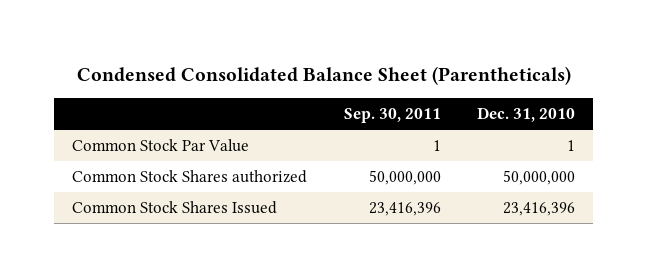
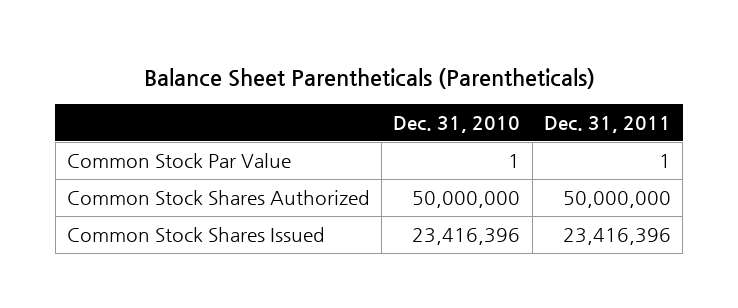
[76,65,571,85] Condensed Consolidated Balance Sheet (Parentheticals) -> [143,67,595,89] Balance Sheet Parentheticals (Parentheticals)
[343,108,441,124] Sep. 30, 2011 -> none
none -> [543,116,671,134] Dec. 31, 2011
[72,170,308,184] Common Stock Shares authorized -> [66,190,370,206] Common Stock Shares Authorized

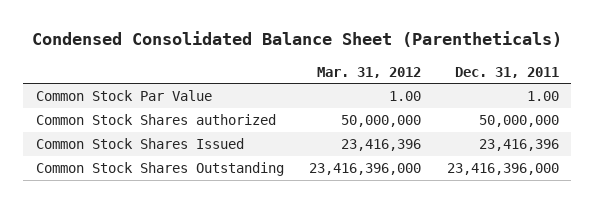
[143,67,595,89] Balance Sheet Parentheticals (Parentheticals) -> [32,31,563,48] Condensed Consolidated Balance Sheet (Parentheticals)
[393,116,521,134] Dec. 31, 2010 -> none
none -> [317,66,422,78] Mar. 31, 2012
[658,154,671,169] 1 -> [526,91,559,102] 1.00
[66,190,370,206] Common Stock Shares Authorized -> [35,114,276,126] Common Stock Shares authorized
none -> [35,162,284,177] Common Stock Shares Outstanding

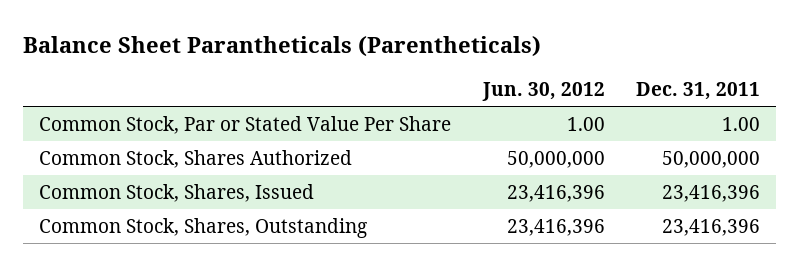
[32,31,563,48] Condensed Consolidated Balance Sheet (Parentheticals) -> [23,35,542,57] Balance Sheet Parantheticals (Parentheticals)
[317,66,422,78] Mar. 31, 2012 -> none
none -> [481,81,605,101] Jun. 30, 2012
[35,90,212,102] Common Stock Par Value -> [39,115,452,134] Common Stock, Par or Stated Value Per Share
[35,114,276,126] Common Stock Shares authorized -> [39,149,353,168] Common Stock, Shares Authorized
[35,138,244,150] Common Stock Shares Issued -> [39,183,315,202] Common Stock, Shares, Issued
[35,162,284,177] Common Stock Shares Outstanding -> [39,217,368,238] Common Stock, Shares, Outstanding
[446,163,559,176] 23,416,396,000 -> [662,218,761,236] 23,416,396

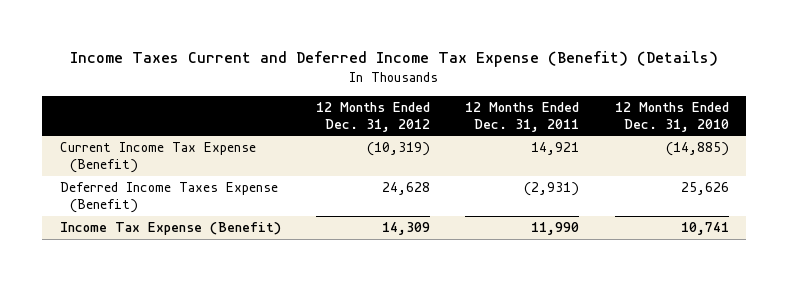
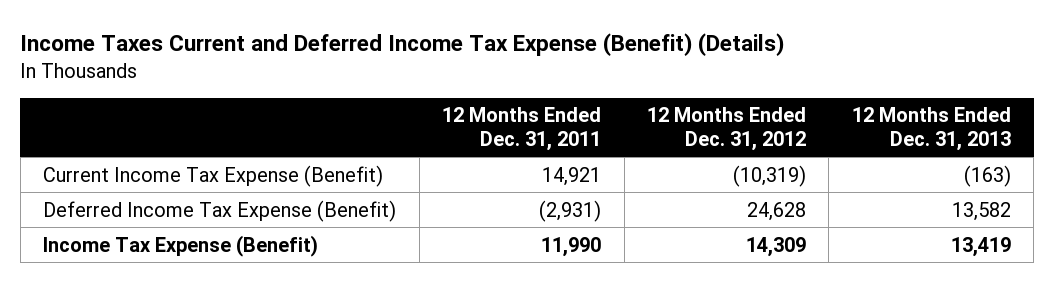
[614,101,729,132] 12 Months Ended Dec. 31, 2010 -> none
none -> [851,107,1011,151] 12 Months Ended Dec. 31, 2013
[59,182,278,214] Deferred Income Taxes Expense (Benefit) -> [43,199,397,222] Deferred Income Tax Expense (Benefit)

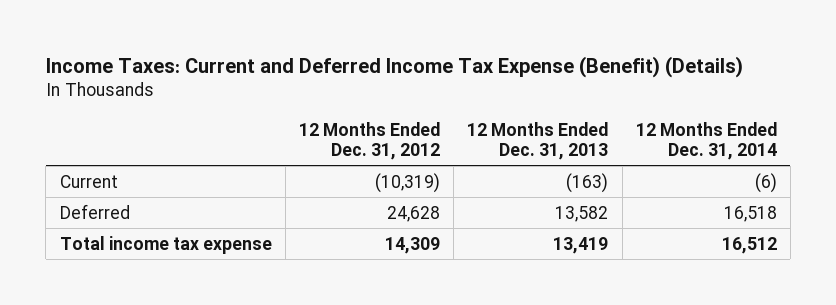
[20,33,785,57] Income Taxes Current and Deferred Income Tax Expense (Benefit) (Details) -> [45,55,743,78] Income Taxes: Current and Deferred Income Tax Expense (Benefit) (Details)
[442,107,602,151] 12 Months Ended Dec. 31, 2011 -> none
none -> [635,121,777,160] 12 Months Ended Dec. 31, 2014
[43,164,384,187] Current Income Tax Expense (Benefit) -> [59,174,118,188] Current
[43,199,397,222] Deferred Income Tax Expense (Benefit) -> [59,203,130,219] Deferred
[43,234,319,257] Income Tax Expense (Benefit) -> [59,235,272,254] Total income tax expense

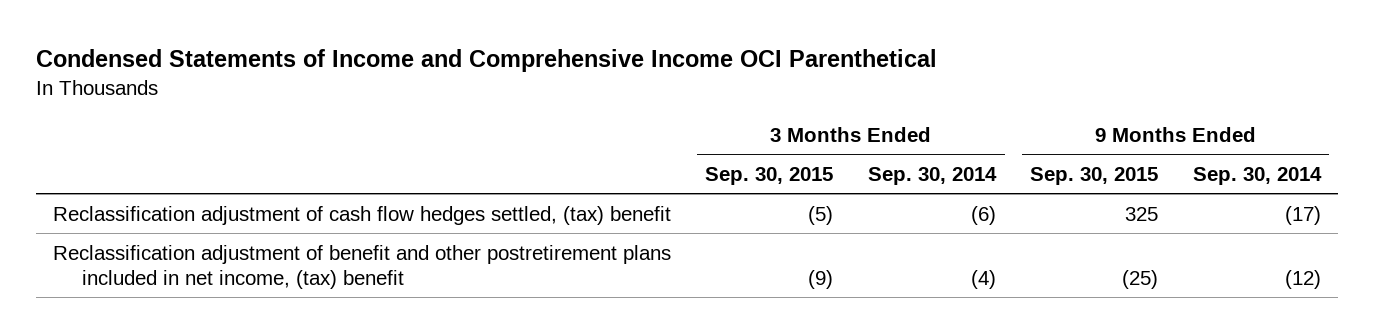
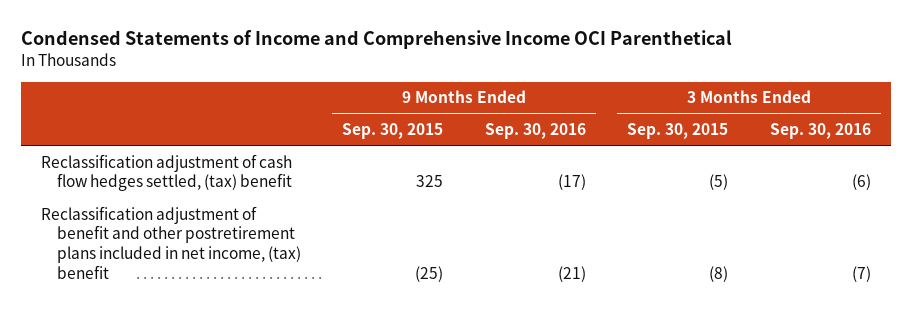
[867,166,997,185] Sep. 30, 2014 -> none
[1192,166,1322,185] Sep. 30, 2014 -> none
none -> [484,123,586,140] Sep. 30, 2016
none -> [769,123,871,140] Sep. 30, 2016
[808,269,834,289] (9) -> [709,265,729,282] (8)

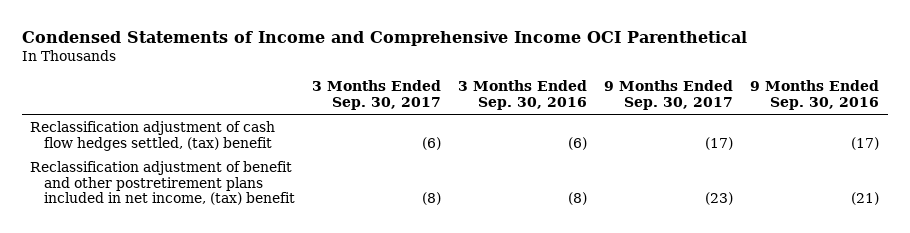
[342,123,444,140] Sep. 30, 2015 -> none
[627,123,729,140] Sep. 30, 2015 -> none
none -> [312,80,442,110] 3 Months Ended Sep. 30, 2017
none -> [604,80,734,110] 9 Months Ended Sep. 30, 2017
[851,265,871,282] (7) -> [568,192,588,206] (8)

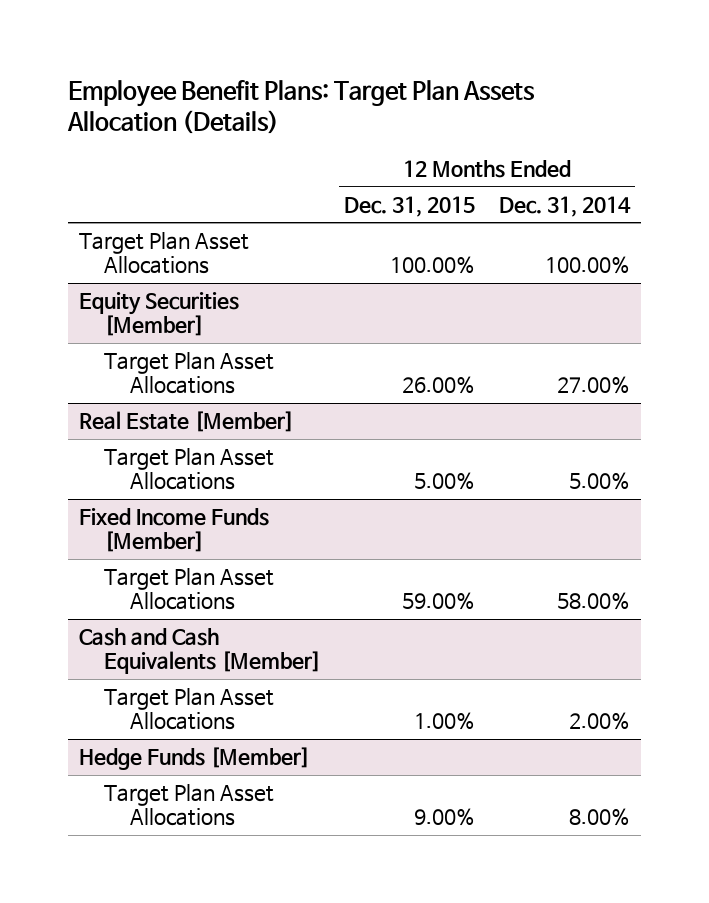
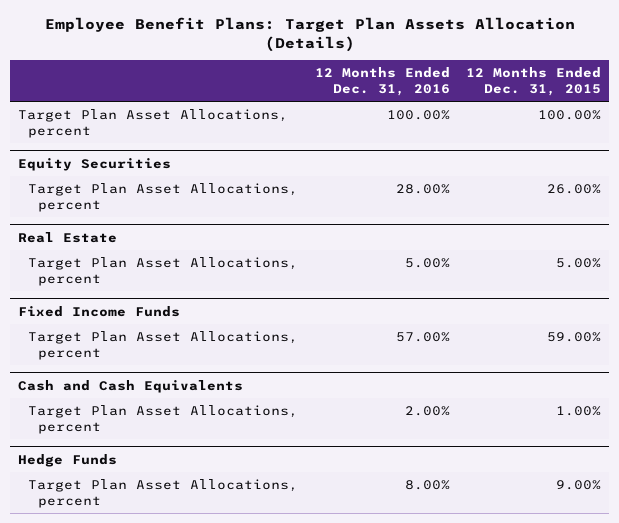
[498,195,631,217] Dec. 31, 2014 -> none
none -> [314,67,450,97] 12 Months Ended Dec. 31, 2016
[79,232,250,275] Target Plan Asset Allocations -> [18,108,289,138] Target Plan Asset Allocations, percent
[79,292,240,337] Equity Securities [Member] -> [18,157,172,171] Equity Securities
[104,352,275,395] Target Plan Asset Allocations -> [28,182,299,212] Target Plan Asset Allocations, percent
[79,411,295,433] Real Estate [Member] -> [18,231,118,243] Real Estate
[104,448,275,491] Target Plan Asset Allocations -> [28,256,299,286] Target Plan Asset Allocations, percent
[79,508,270,553] Fixed Income Funds [Member] -> [18,305,181,317] Fixed Income Funds
[104,568,275,611] Target Plan Asset Allocations -> [28,330,299,360] Target Plan Asset Allocations, percent
[79,628,322,675] Cash and Cash Equivalents [Member] -> [18,379,244,393] Cash and Cash Equivalents
[104,688,275,731] Target Plan Asset Allocations -> [28,404,299,434] Target Plan Asset Allocations, percent
[79,747,311,771] Hedge Funds [Member] -> [18,453,118,467] Hedge Funds
[104,784,275,827] Target Plan Asset Allocations -> [28,478,299,508] Target Plan Asset Allocations, percent

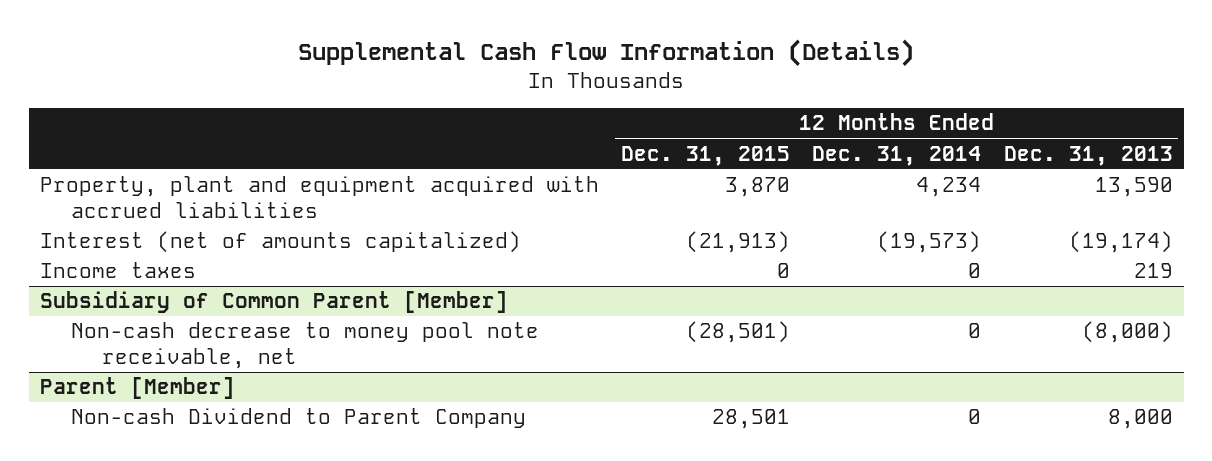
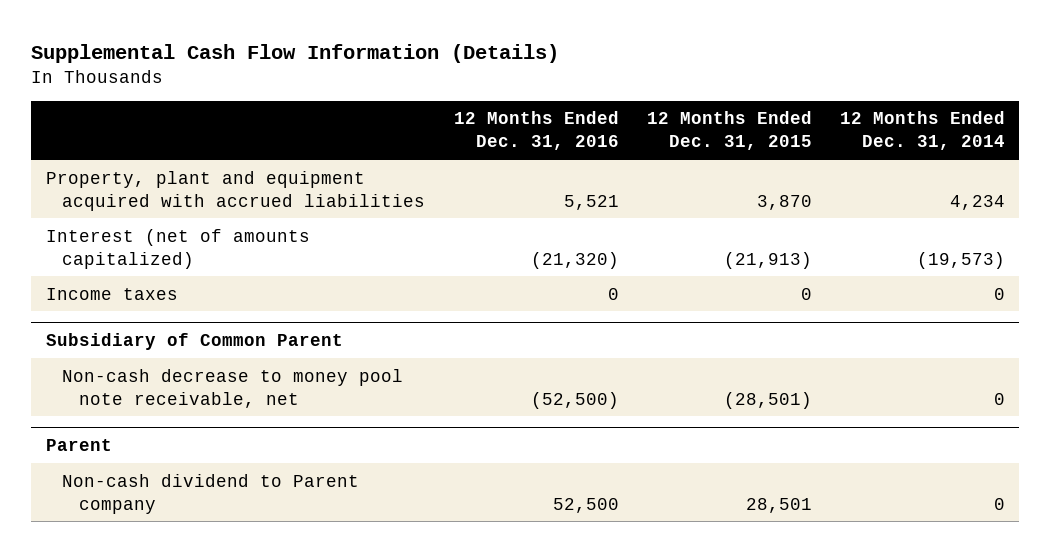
[1003,145,1173,166] Dec. 31, 2013 -> none
none -> [453,111,619,151] 12 Months Ended Dec. 31, 2016
[39,291,508,314] Subsidiary of Common Parent [Member] -> [45,333,343,351] Subsidiary of Common Parent
[39,377,235,400] Parent [Member] -> [45,439,112,452] Parent
[70,408,526,429] Non-cash Dividend to Parent Company -> [62,473,360,514] Non-cash dividend to Parent company

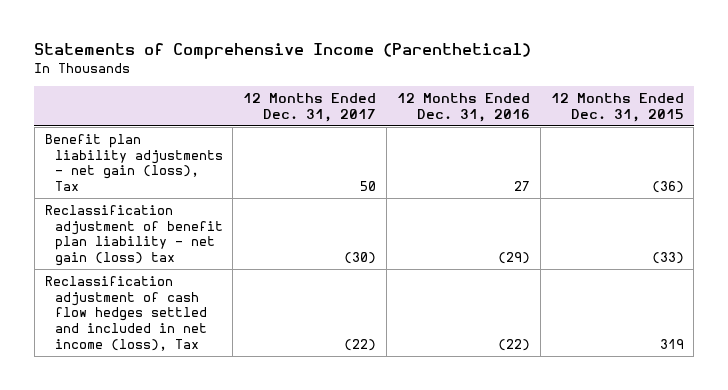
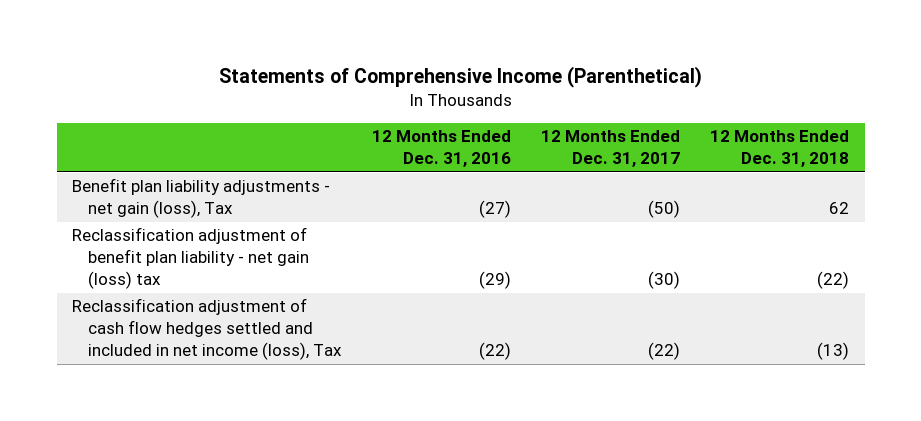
[550,93,684,122] 12 Months Ended Dec. 31, 2015 -> none
none -> [710,130,850,168] 12 Months Ended Dec. 31, 2018
[360,181,377,192] 50 -> [648,200,681,219] (50)
[513,181,530,192] 27 -> [478,200,511,219] (27)

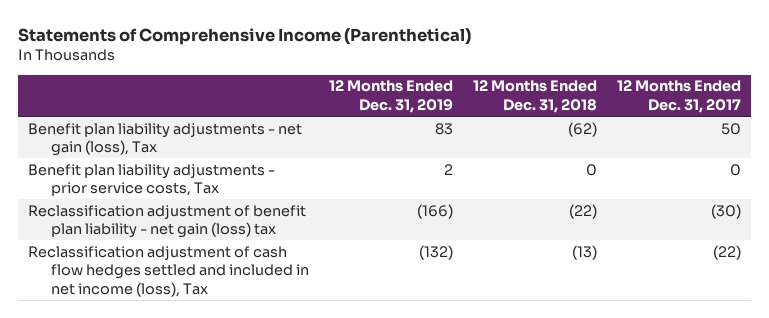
[371,130,511,168] 12 Months Ended Dec. 31, 2016 -> none
none -> [328,80,453,113] 12 Months Ended Dec. 31, 2019
[648,200,681,219] (50) -> [720,122,741,135] 50
[829,202,850,215] 62 -> [567,121,597,137] (62)
none -> [28,163,276,197] Benefit plan liability adjustments - prior service costs, Tax

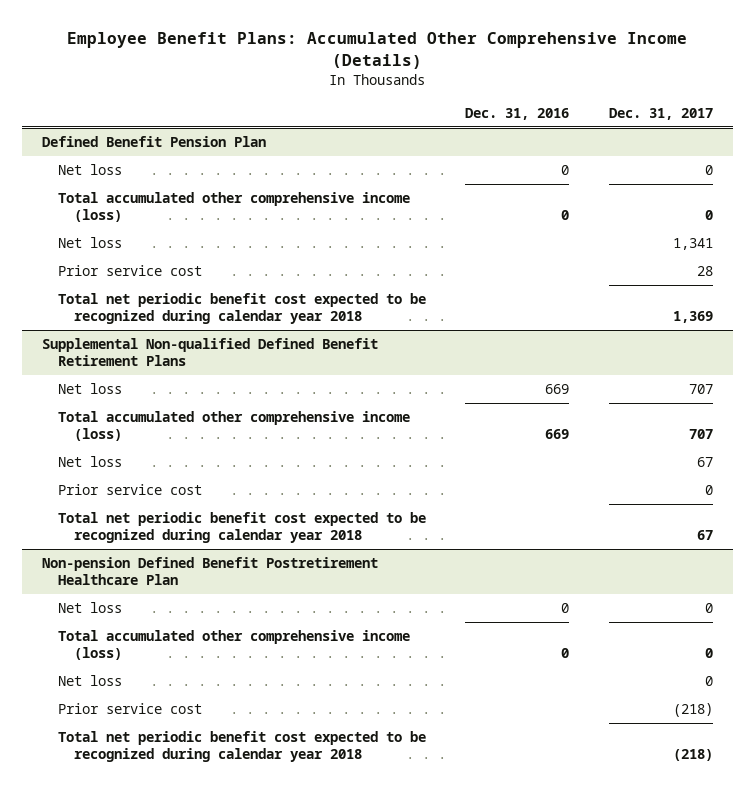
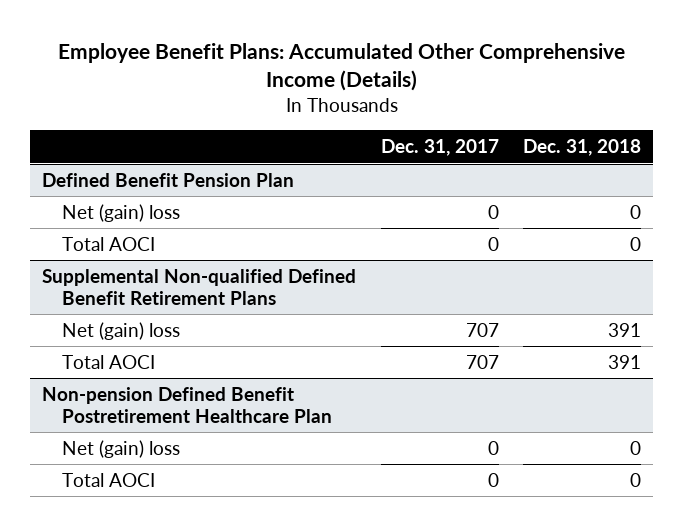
[465,107,570,120] Dec. 31, 2016 -> none
none -> [522,139,641,157] Dec. 31, 2018
[57,237,122,249] Net loss -> none
[57,265,202,277] Prior service cost -> none
[57,293,426,325] Total net periodic benefit cost expected to be recognized during calendar year 2018 -> none
[57,164,122,176] Net loss -> [62,203,181,222] Net (gain) loss
[57,192,410,223] Total accumulated other comprehensive income (loss) -> [62,236,156,251] Total AOCI
[57,456,122,468] Net loss -> none
[57,484,202,496] Prior service cost -> none
[57,512,426,544] Total net periodic benefit cost expected to be recognized during calendar year 2018 -> none
[57,383,122,395] Net loss -> [62,321,181,340] Net (gain) loss
[57,411,410,442] Total accumulated other comprehensive income (loss) -> [62,354,156,369] Total AOCI
[57,675,122,687] Net loss -> none
[57,703,202,715] Prior service cost -> none
[57,731,426,763] Total net periodic benefit cost expected to be recognized during calendar year 2018 -> none
[57,602,122,614] Net loss -> [62,439,181,458] Net (gain) loss
[57,630,410,661] Total accumulated other comprehensive income (loss) -> [62,472,156,487] Total AOCI

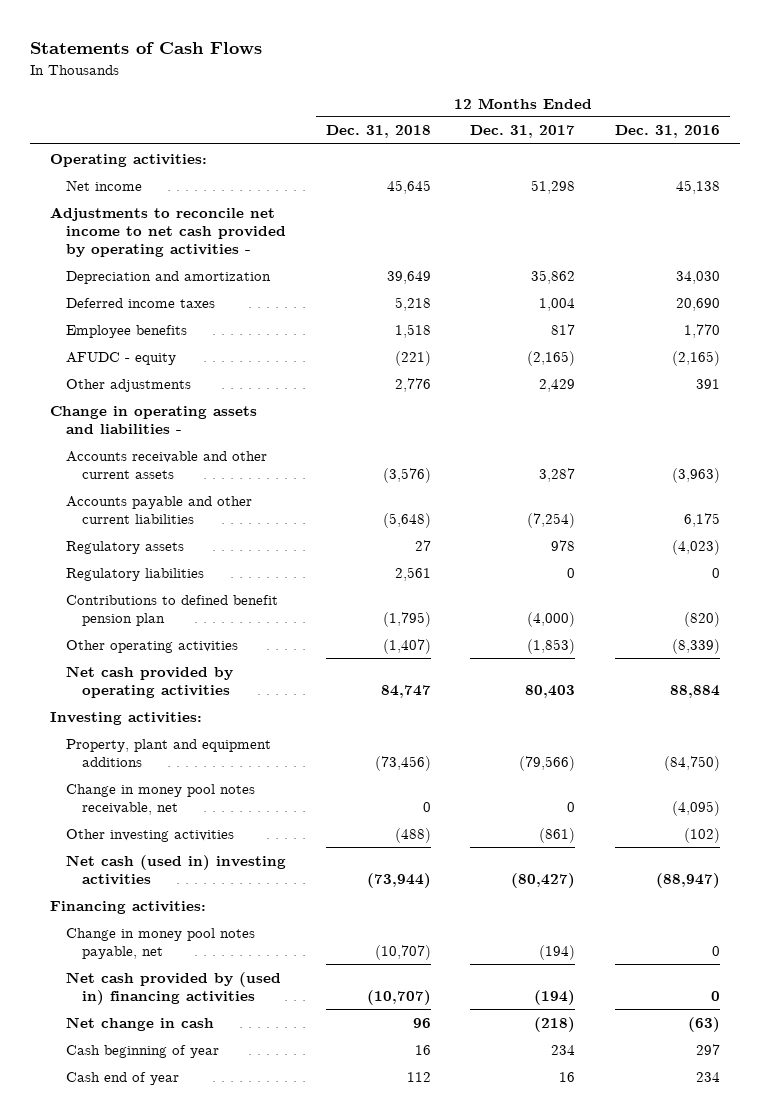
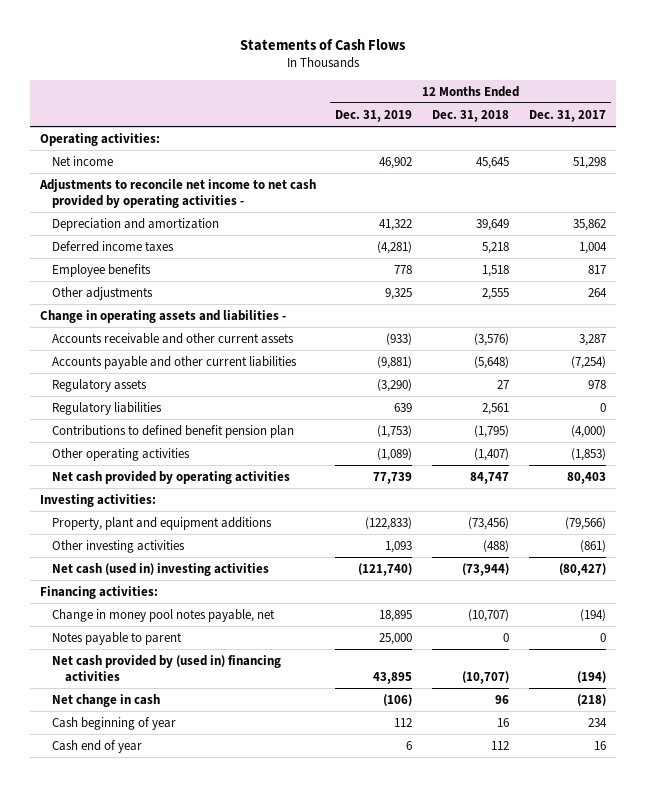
[615,125,721,139] Dec. 31, 2016 -> none
none -> [335,109,413,122] Dec. 31, 2019
[66,351,177,365] AFUDC - equity -> none
[394,377,431,392] 2,776 -> [482,287,510,300] 2,555
[539,378,576,392] 2,429 -> [588,287,608,297] 264
[66,783,256,815] Change in money pool notes receivable, net -> none
none -> [52,631,183,645] Notes payable to parent

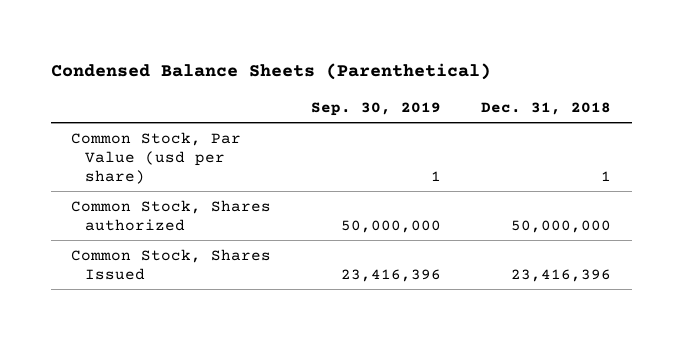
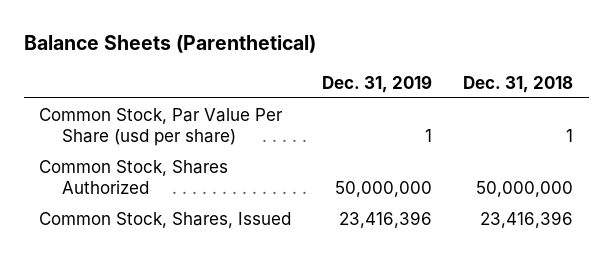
[50,62,491,80] Condensed Balance Sheets (Parenthetical) -> [23,35,316,54] Balance Sheets (Parenthetical)
[311,101,442,116] Sep. 30, 2019 -> none
none -> [322,74,433,93] Dec. 31, 2019
[70,131,241,185] Common Stock, Par Value (usd per share) -> [39,107,284,147] Common Stock, Par Value Per Share (usd per share)
[70,199,271,231] Common Stock, Shares authorized -> [39,159,229,195] Common Stock, Shares Authorized
[70,248,271,280] Common Stock, Shares Issued -> [39,211,292,228] Common Stock, Shares, Issued

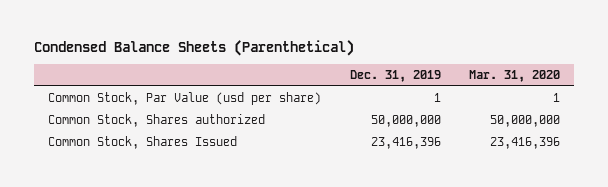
[23,35,316,54] Balance Sheets (Parenthetical) -> [34,40,355,57] Condensed Balance Sheets (Parenthetical)
[463,75,574,93] Dec. 31, 2018 -> none
none -> [468,70,560,83] Mar. 31, 2020
[39,107,284,147] Common Stock, Par Value Per Share (usd per share) -> [48,91,322,105] Common Stock, Par Value (usd per share)
[39,159,229,195] Common Stock, Shares Authorized -> [48,113,266,127] Common Stock, Shares authorized
[39,211,292,228] Common Stock, Shares, Issued -> [48,135,238,149] Common Stock, Shares Issued

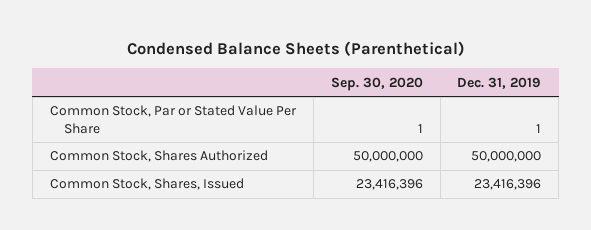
[468,70,560,83] Mar. 31, 2020 -> none
none -> [330,76,423,91] Sep. 30, 2020
[48,91,322,105] Common Stock, Par Value (usd per share) -> [49,105,297,134] Common Stock, Par or Stated Value Per Share
[48,113,266,127] Common Stock, Shares authorized -> [49,150,268,163] Common Stock, Shares Authorized
[48,135,238,149] Common Stock, Shares Issued -> [49,178,244,191] Common Stock, Shares, Issued

